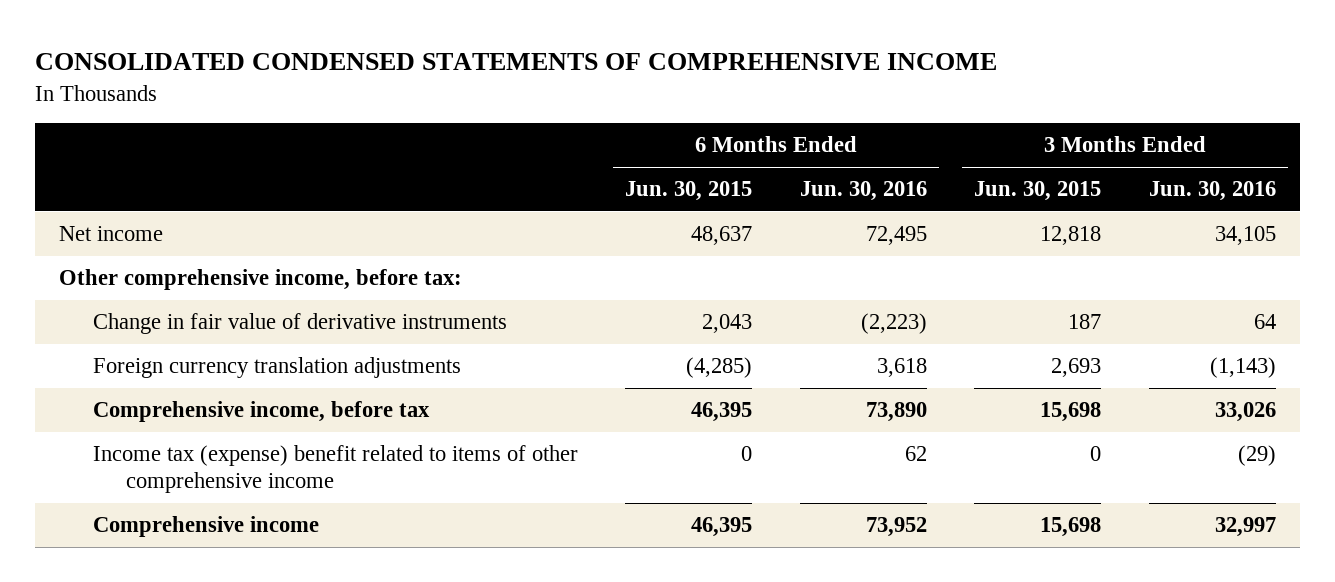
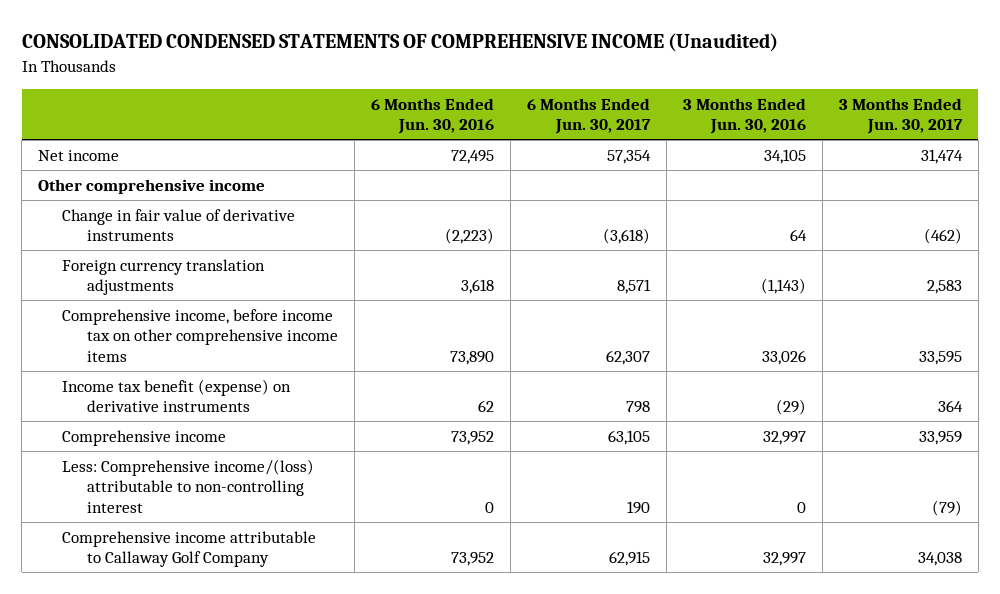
[35,53,998,71] CONSOLIDATED CONDENSED STATEMENTS OF COMPREHENSIVE INCOME -> [21,33,778,53] CONSOLIDATED CONDENSED STATEMENTS OF COMPREHENSIVE INCOME (Unaudited)
[625,181,753,202] Jun. 30, 2015 -> none
[974,181,1102,202] Jun. 30, 2015 -> none
none -> [526,97,651,135] 6 Months Ended Jun. 30, 2017
none -> [838,97,963,135] 3 Months Ended Jun. 30, 2017
[59,269,463,291] Other comprehensive income, before tax: -> [38,178,266,194] Other comprehensive income
[92,401,430,423] Comprehensive income, before tax -> [62,308,338,363] Comprehensive income, before income tax on other comprehensive income items
[92,445,578,494] Income tax (expense) benefit related to items of other comprehensive income -> [62,378,292,413] Income tax benefit (expense) on derivative instruments
none -> [62,458,315,514] Less: Comprehensive income/(loss) attributable to non-controlling interest
none -> [62,530,317,568] Comprehensive income attributable to Callaway Golf Company

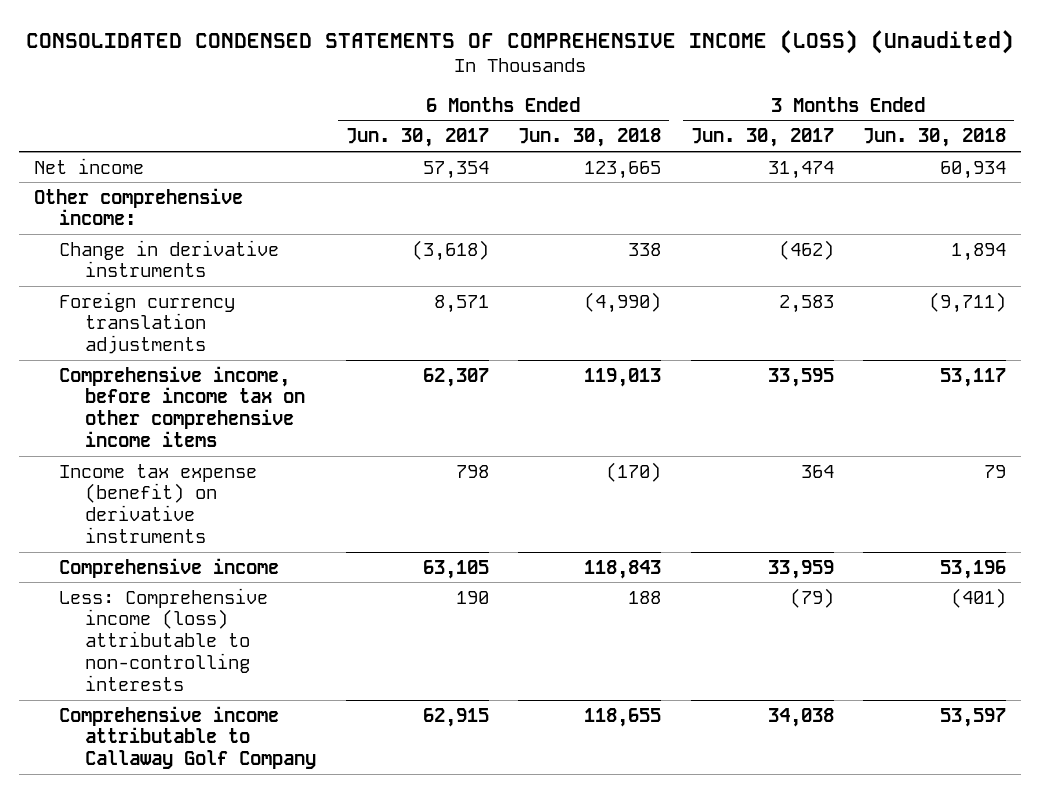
[21,33,778,53] CONSOLIDATED CONDENSED STATEMENTS OF COMPREHENSIVE INCOME (Unaudited) -> [26,29,1015,54] CONSOLIDATED CONDENSED STATEMENTS OF COMPREHENSIVE INCOME (LOSS) (Unaudited)
[370,97,494,135] 6 Months Ended Jun. 30, 2016 -> none
[682,97,806,135] 3 Months Ended Jun. 30, 2016 -> none
none -> [518,128,662,148] Jun. 30, 2018
none -> [863,128,1007,148] Jun. 30, 2018
[38,178,266,194] Other comprehensive income -> [33,187,243,226] Other comprehensive income:
[62,208,296,242] Change in fair value of derivative instruments -> [59,239,280,278] Change in derivative instruments
[62,378,292,413] Income tax benefit (expense) on derivative instruments -> [59,463,258,544] Income tax expense (benefit) on derivative instruments
[62,458,315,514] Less: Comprehensive income/(loss) attributable to non-controlling interest -> [59,587,269,692] Less: Comprehensive income (loss) attributable to non-controlling interests

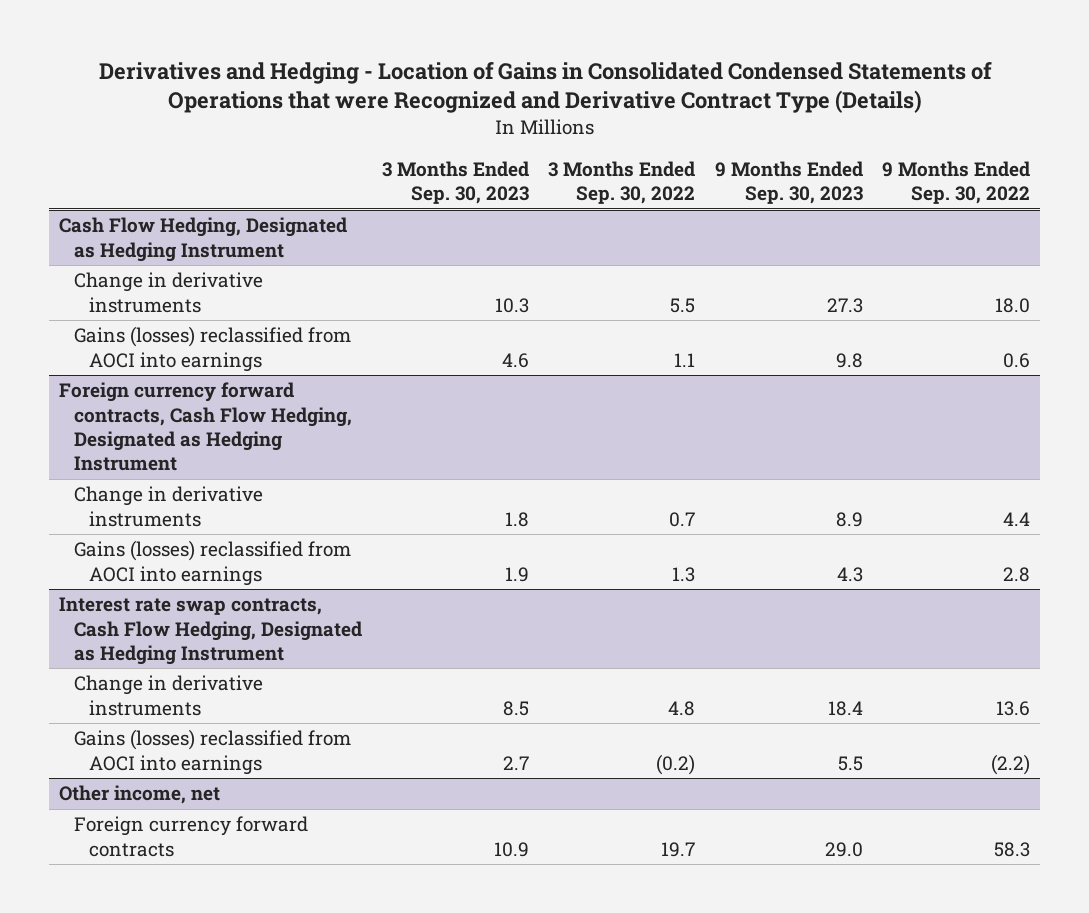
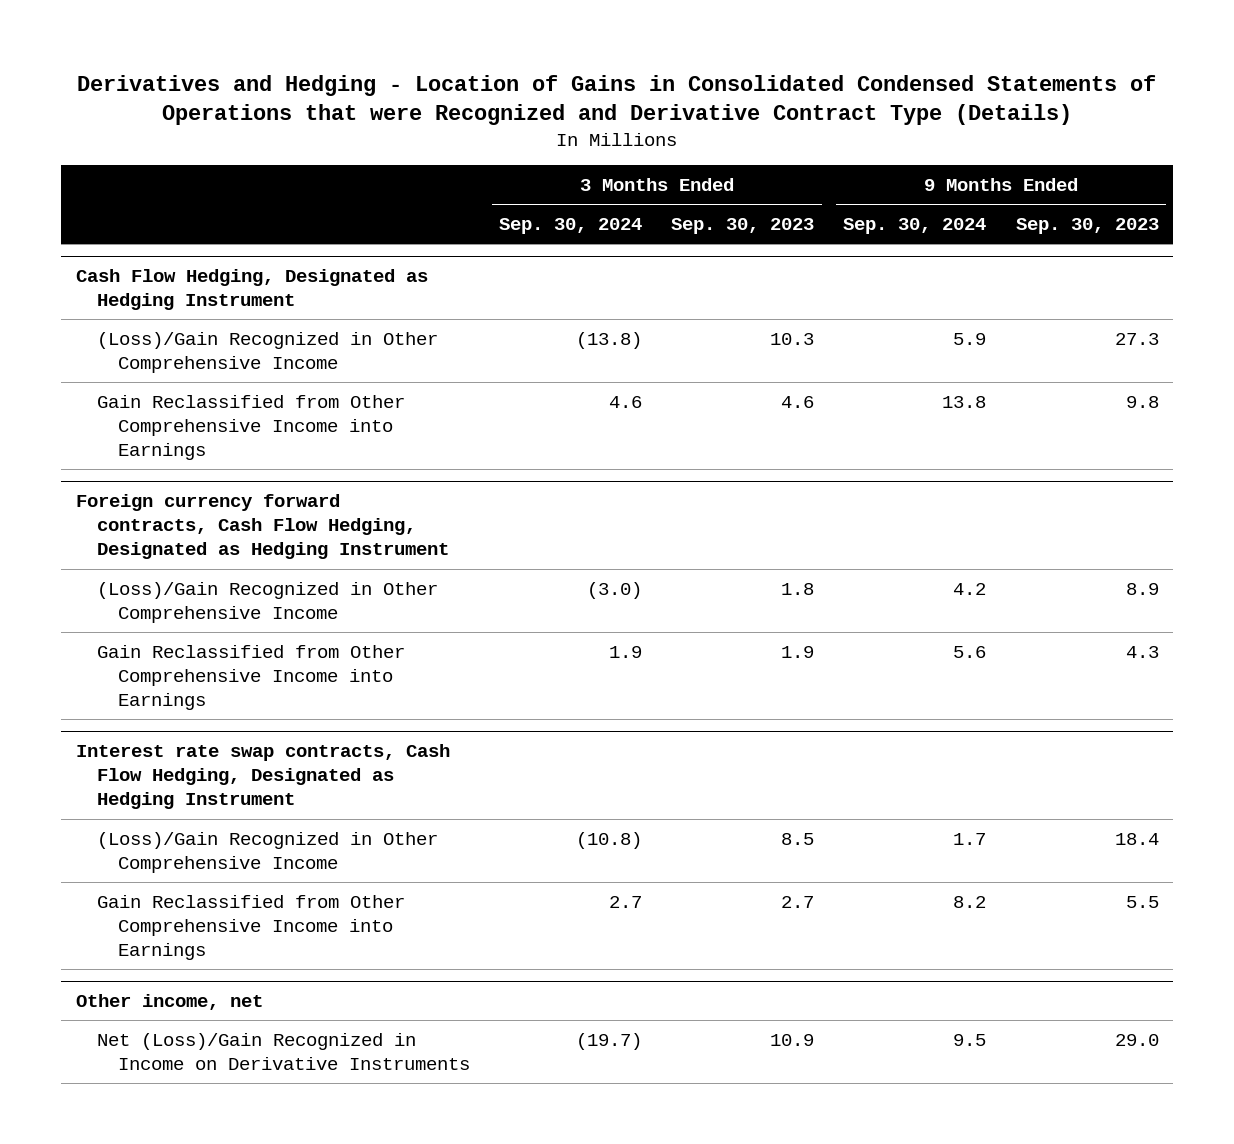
[548,160,696,204] 3 Months Ended Sep. 30, 2022 -> none
[882,160,1031,204] 9 Months Ended Sep. 30, 2022 -> none
none -> [499,217,643,234] Sep. 30, 2024
none -> [843,217,987,234] Sep. 30, 2024
[74,272,264,313] Change in derivative instruments -> [96,331,438,373] (Loss)/Gain Recognized in Other Comprehensive Income
[74,326,352,372] Gains (losses) reclassified from AOCI into earnings -> [96,394,405,461] Gain Reclassified from Other Comprehensive Income into Earnings
[74,486,264,527] Change in derivative instruments -> [96,581,438,623] (Loss)/Gain Recognized in Other Comprehensive Income
[74,540,352,586] Gains (losses) reclassified from AOCI into earnings -> [96,644,405,711] Gain Reclassified from Other Comprehensive Income into Earnings
[74,675,264,716] Change in derivative instruments -> [96,831,438,873] (Loss)/Gain Recognized in Other Comprehensive Income
[74,729,352,775] Gains (losses) reclassified from AOCI into earnings -> [96,894,405,961] Gain Reclassified from Other Comprehensive Income into Earnings
[74,816,309,857] Foreign currency forward contracts -> [96,1032,471,1070] Net (Loss)/Gain Recognized in Income on Derivative Instruments

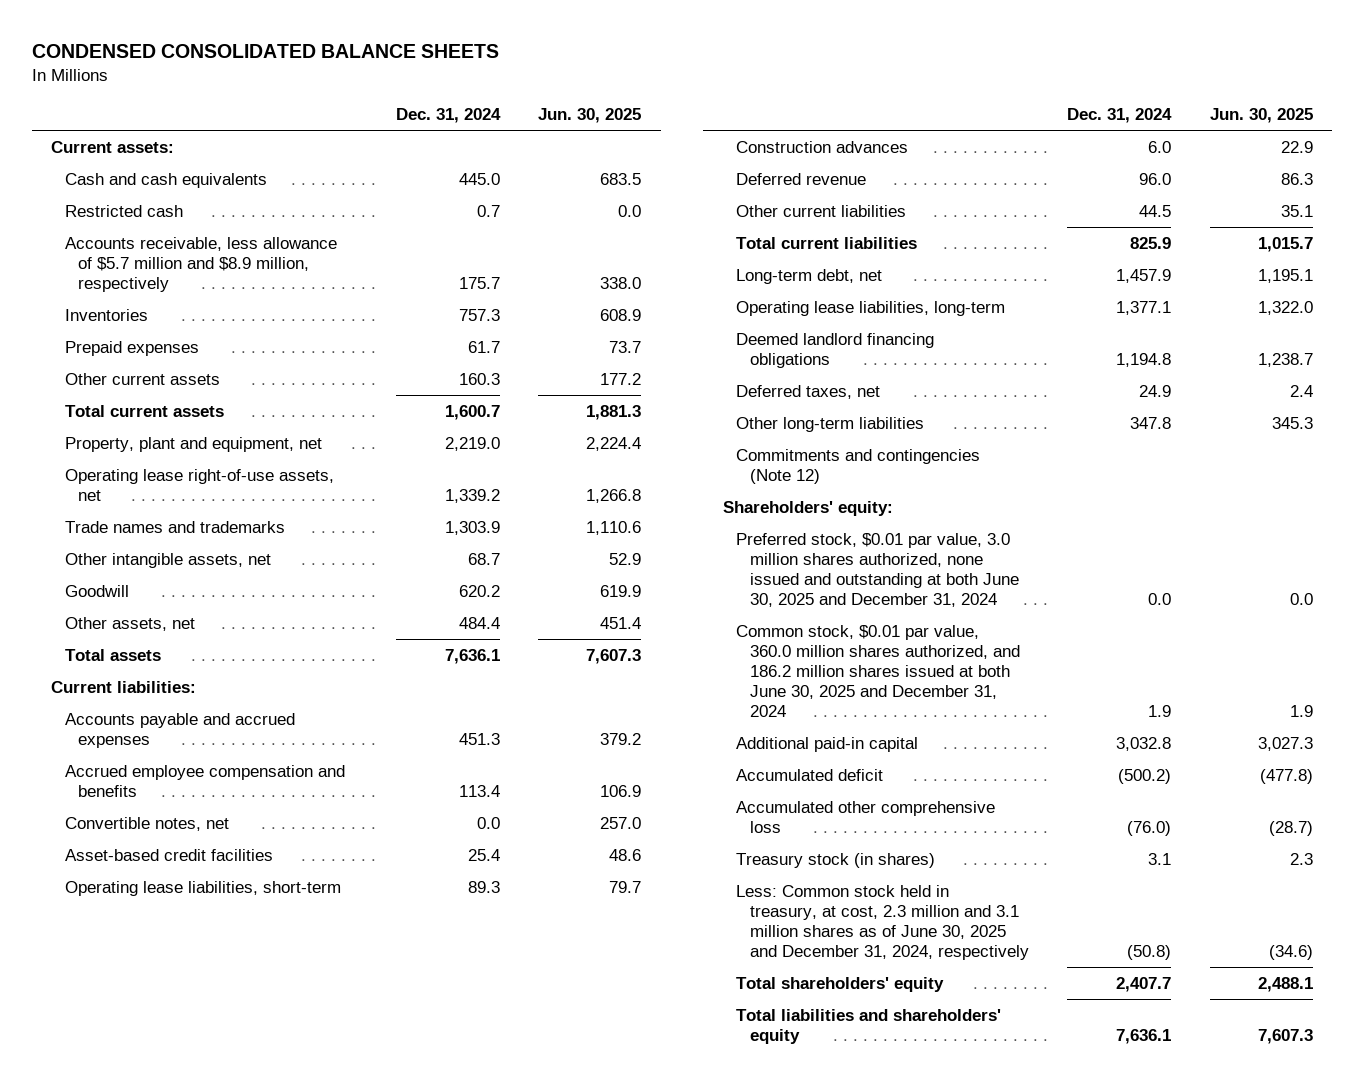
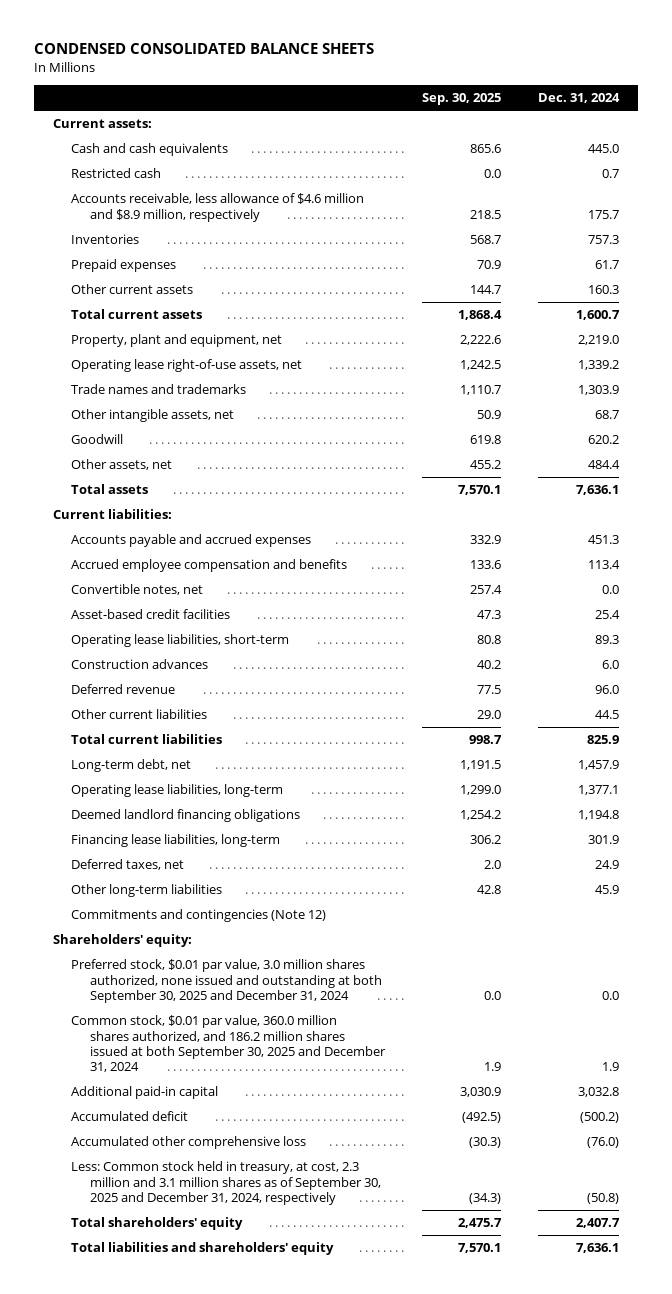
[538,108,642,124] Jun. 30, 2025 -> none
none -> [422,93,502,106] Sep. 30, 2025
[64,237,337,293] Accounts receivable, less allowance of $5.7 million and $8.9 million, respectively -> [71,193,365,222] Accounts receivable, less allowance of $4.6 million and $8.9 million, respectively
none -> [71,834,281,848] Financing lease liabilities, long-term
[1130,417,1172,430] 347.8 -> [595,885,620,895] 45.9
[736,533,1019,608] Preferred stock, $0.01 par value, 3.0 million shares authorized, none issued and outstanding at both June 30, 2025 and December 31, 2024 -> [71,959,383,1003] Preferred stock, $0.01 par value, 3.0 million shares authorized, none issued and outstanding at both September 30, 2025 and December 31, 2024
[736,625,1020,718] Common stock, $0.01 par value, 360.0 million shares authorized, and 186.2 million shares issued at both June 30, 2025 and December 31, 2024 -> [71,1015,387,1073] Common stock, $0.01 par value, 360.0 million shares authorized, and 186.2 million shares issued at both September 30, 2025 and December 31, 2024
[736,853,936,869] Treasury stock (in shares) -> none
[736,885,1029,961] Less: Common stock held in treasury, at cost, 2.3 million and 3.1 million shares as of June 30, 2025 and December 31, 2024, respectively -> [71,1161,382,1205] Less: Common stock held in treasury, at cost, 2.3 million and 3.1 million shares as of September 30, 2025 and December 31, 2024, respectively

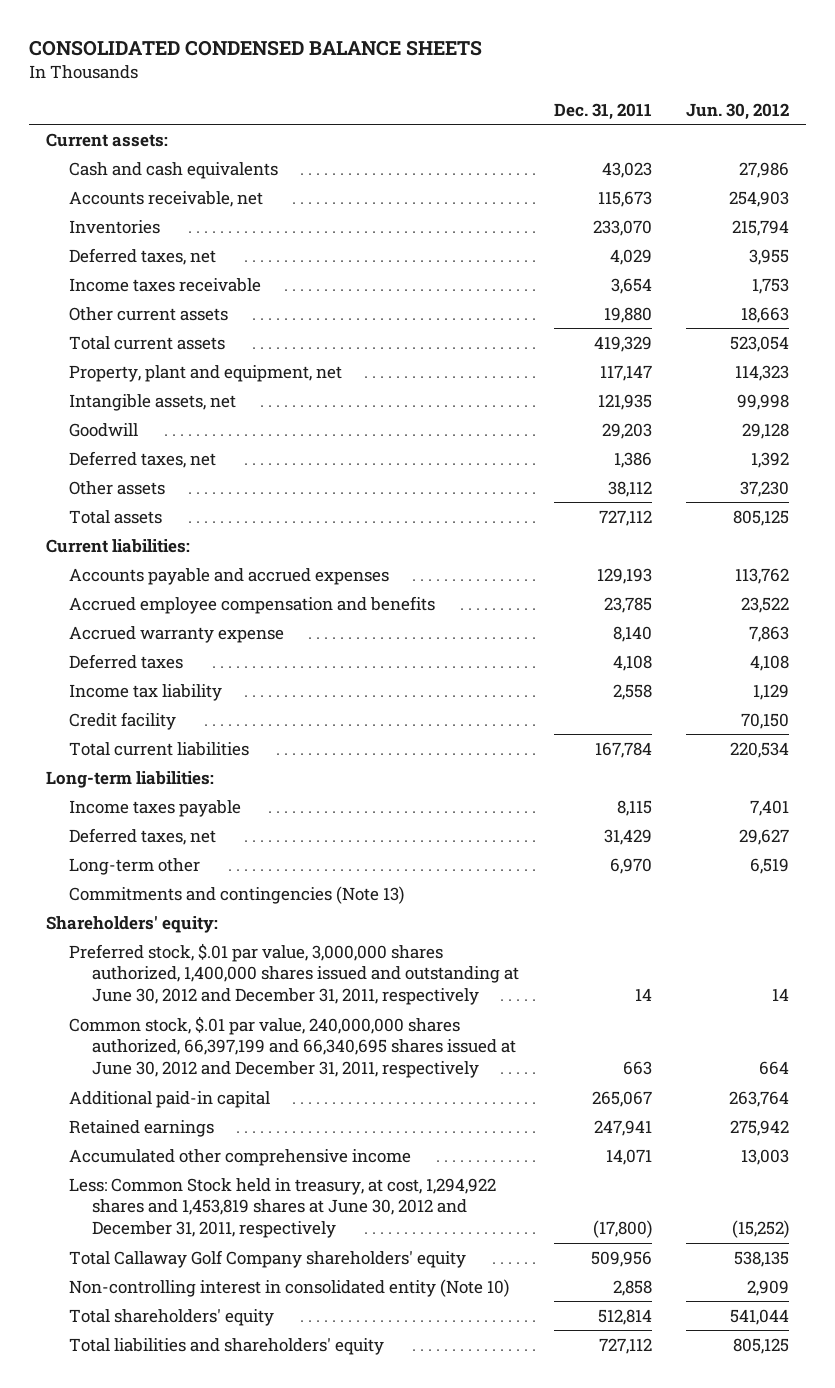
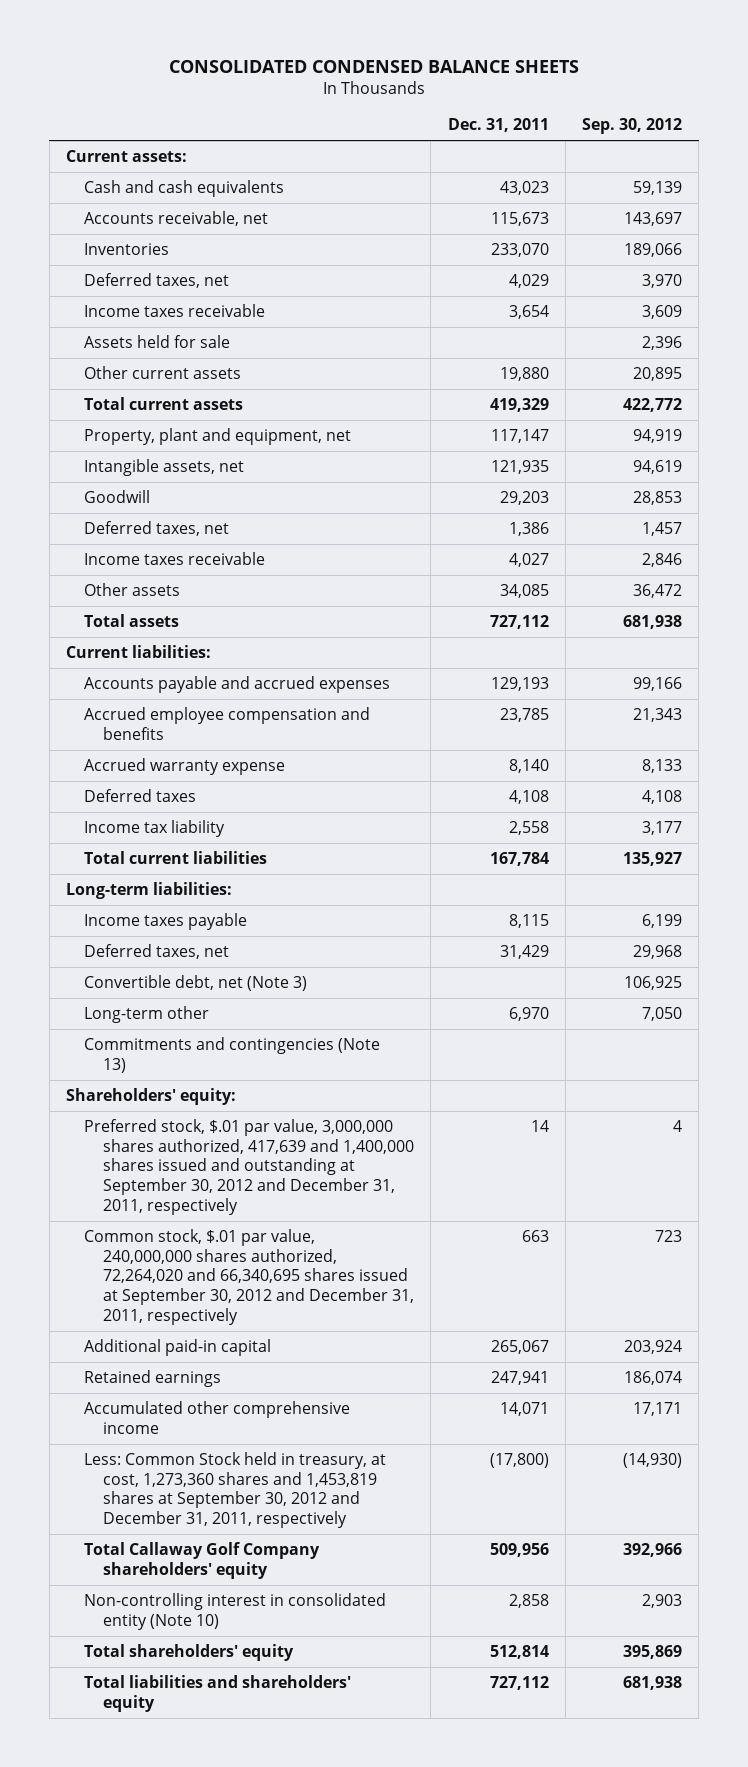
[686,102,790,120] Jun. 30, 2012 -> none
none -> [581,118,682,135] Sep. 30, 2012
none -> [84,334,231,348] Assets held for sale
none -> [84,551,266,565] Income taxes receivable
[607,480,652,497] 38,112 -> [499,583,549,598] 34,085
[69,711,177,730] Credit facility -> none
none -> [84,974,308,991] Convertible debt, net (Note 3)
[69,942,519,1005] Preferred stock, $.01 par value, 3,000,000 shares authorized, 1,400,000 shares issued and outstanding at June 30, 2012 and December 31, 2011, respectively -> [84,1118,415,1215] Preferred stock, $.01 par value, 3,000,000 shares authorized, 417,639 and 1,400,000 shares issued and outstanding at September 30, 2012 and December 31, 2011, respectively
[69,1015,516,1078] Common stock, $.01 par value, 240,000,000 shares authorized, 66,397,199 and 66,340,695 shares issued at June 30, 2012 and December 31, 2011, respectively -> [84,1228,415,1325] Common stock, $.01 par value, 240,000,000 shares authorized, 72,264,020 and 66,340,695 shares issued at September 30, 2012 and December 31, 2011, respectively
[69,1177,497,1238] Less: Common Stock held in treasury, at cost, 1,294,922 shares and 1,453,819 shares at June 30, 2012 and December 31, 2011, respectively -> [84,1451,387,1529] Less: Common Stock held in treasury, at cost, 1,273,360 shares and 1,453,819 shares at September 30, 2012 and December 31, 2011, respectively

